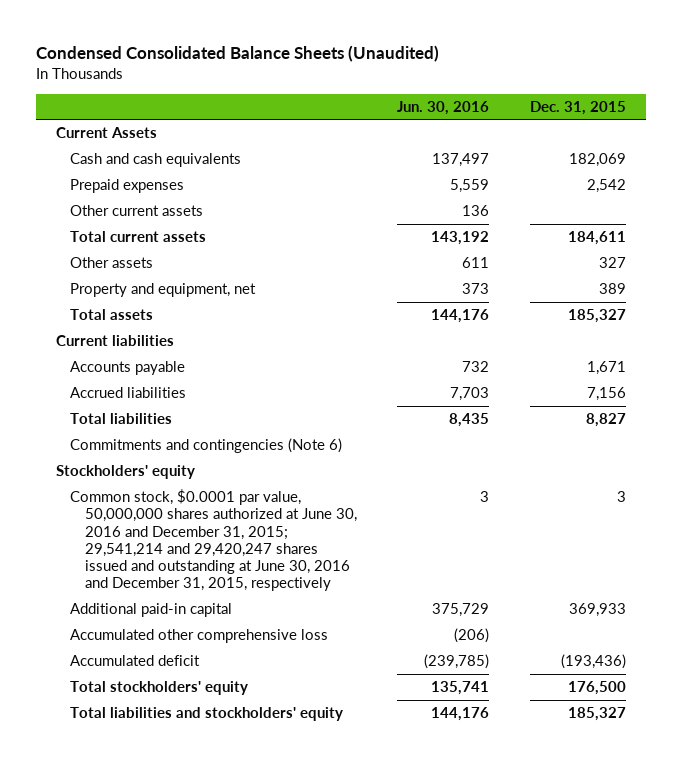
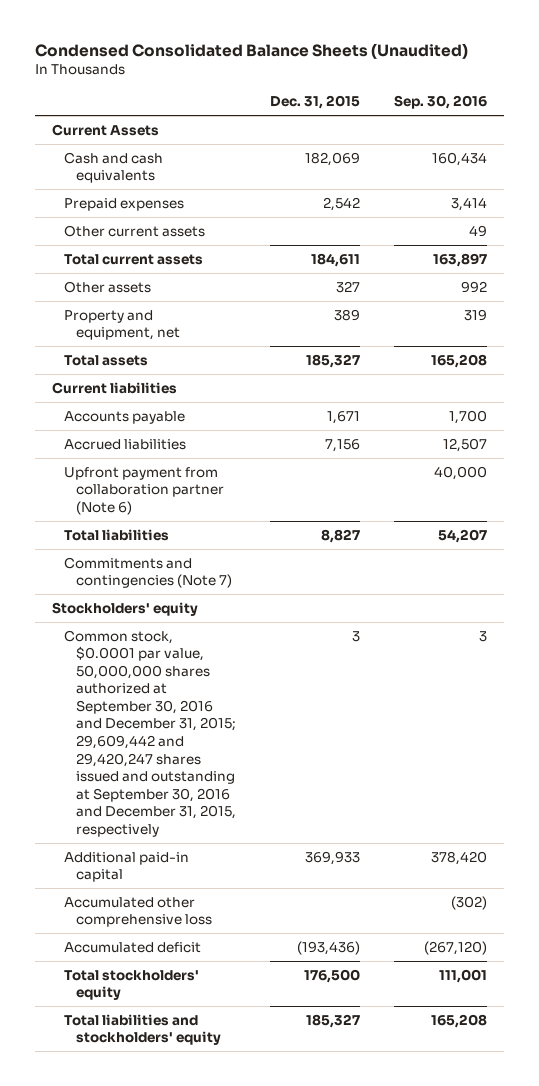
[397,100,490,115] Jun. 30, 2016 -> none
none -> [394,95,488,110] Sep. 30, 2016
none -> [63,466,225,515] Upfront payment from collaboration partner (Note 6)
[70,438,343,454] Commitments and contingencies (Note 6) -> [63,556,233,589] Commitments and contingencies (Note 7)
[70,489,357,592] Common stock, $0.0001 par value, 50,000,000 shares authorized at June 30, 2016 and December 31, 2015; 29,541,214 and 29,420,247 shares issued and outstanding at June 30, 2016 and December 31, 2015, respectively -> [63,629,237,837] Common stock, $0.0001 par value, 50,000,000 shares authorized at September 30, 2016 and December 31, 2015; 29,609,442 and 29,420,247 shares issued and outstanding at September 30, 2016 and December 31, 2015, respectively

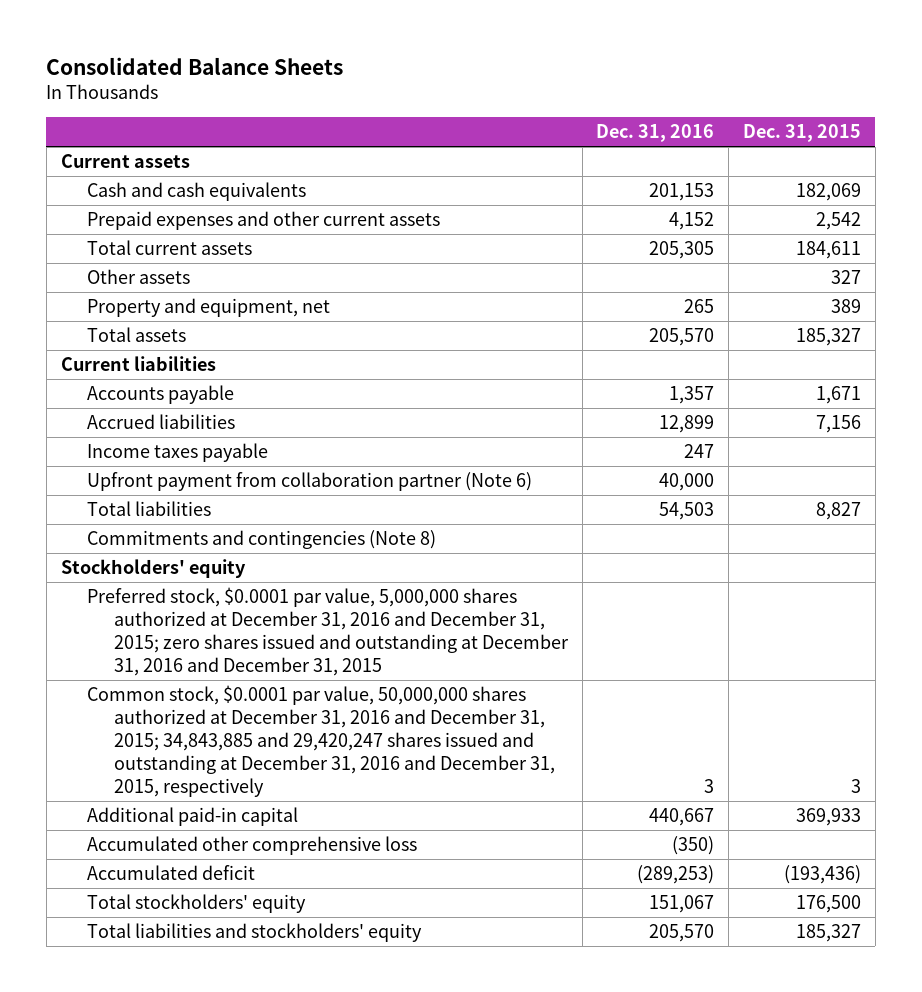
[34,42,468,59] Condensed Consolidated Balance Sheets (Unaudited) -> [46,56,344,75] Consolidated Balance Sheets
[394,95,488,110] Sep. 30, 2016 -> none
none -> [596,124,715,143] Dec. 31, 2016
[51,123,159,136] Current Assets -> [60,154,190,169] Current assets
[63,224,205,237] Other current assets -> none
[63,197,184,211] Prepaid expenses -> [87,211,441,231] Prepaid expenses and other current assets
none -> [87,443,269,463] Income taxes payable
[63,556,233,589] Commitments and contingencies (Note 7) -> [87,530,437,550] Commitments and contingencies (Note 8)
none -> [87,587,569,676] Preferred stock, $0.0001 par value, 5,000,000 shares authorized at December 31, 2016 and December 31, 2015; zero shares issued and outstanding at December 31, 2016 and December 31, 2015
[63,629,237,837] Common stock, $0.0001 par value, 50,000,000 shares authorized at September 30, 2016 and December 31, 2015; 29,609,442 and 29,420,247 shares issued and outstanding at September 30, 2016 and December 31, 2015, respectively -> [87,685,555,797] Common stock, $0.0001 par value, 50,000,000 shares authorized at December 31, 2016 and December 31, 2015; 34,843,885 and 29,420,247 shares issued and outstanding at December 31, 2016 and December 31, 2015, respectively

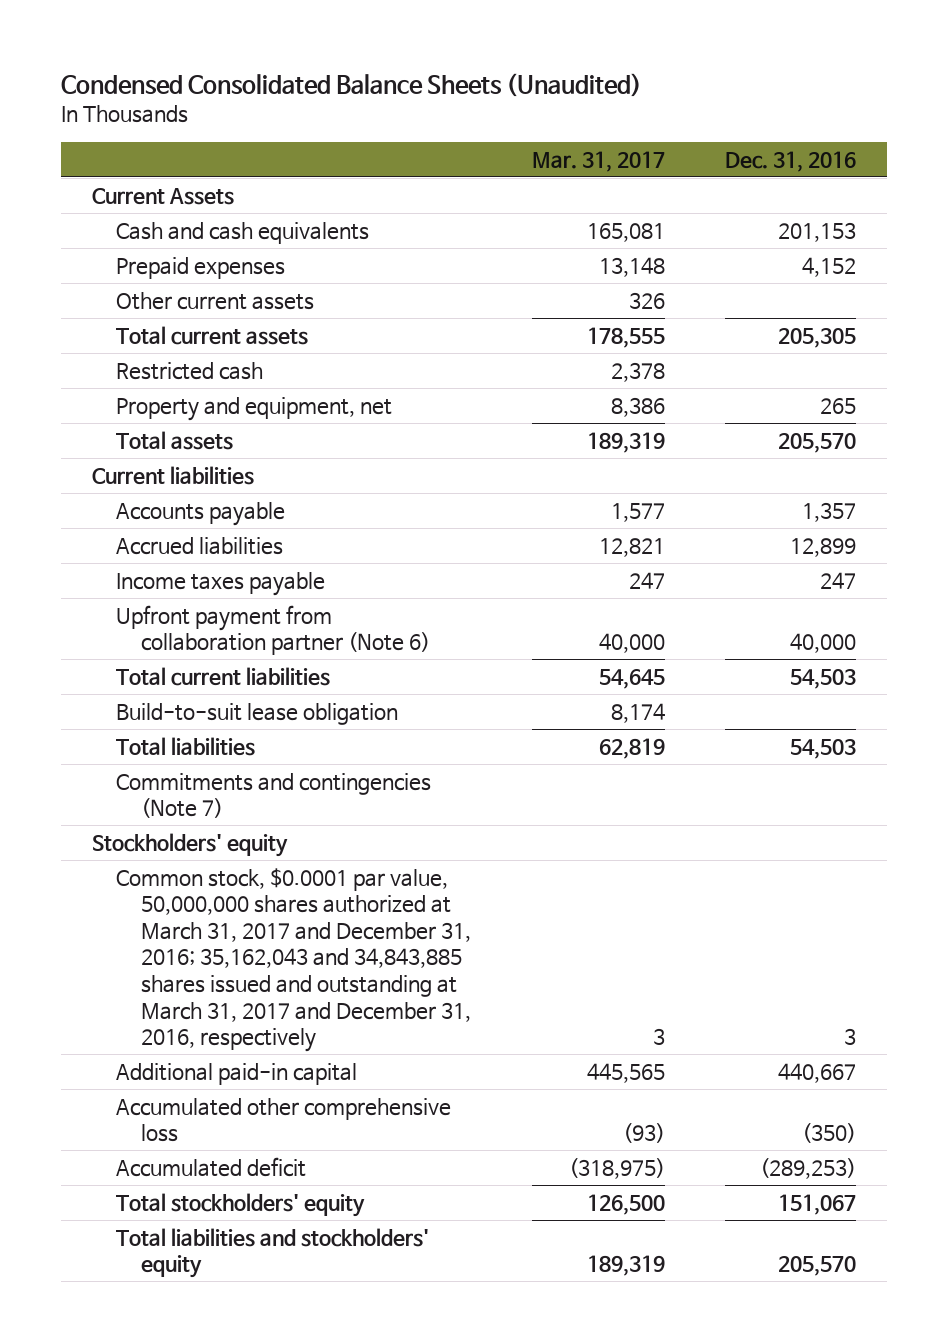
[46,56,344,75] Consolidated Balance Sheets -> [61,73,643,98] Condensed Consolidated Balance Sheets (Unaudited)
[742,124,861,143] Dec. 31, 2015 -> none
none -> [531,150,665,172] Mar. 31, 2017
[60,154,190,169] Current assets -> [91,187,234,205] Current Assets
[87,211,441,231] Prepaid expenses and other current assets -> [116,256,286,279] Prepaid expenses
none -> [116,291,315,310] Other current assets
[87,269,191,285] Other assets -> none
none -> [116,361,264,380] Restricted cash
none -> [116,666,331,686] Total current liabilities
none -> [116,702,399,725] Build-to-suit lease obligation
[87,530,437,550] Commitments and contingencies (Note 8) -> [116,772,432,819] Commitments and contingencies (Note 7)
[87,587,569,676] Preferred stock, $0.0001 par value, 5,000,000 shares authorized at December 31, 2016 and December 31, 2015; zero shares issued and outstanding at December 31, 2016 and December 31, 2015 -> none
[87,685,555,797] Common stock, $0.0001 par value, 50,000,000 shares authorized at December 31, 2016 and December 31, 2015; 34,843,885 and 29,420,247 shares issued and outstanding at December 31, 2016 and December 31, 2015, respectively -> [116,867,472,1053] Common stock, $0.0001 par value, 50,000,000 shares authorized at March 31, 2017 and December 31, 2016; 35,162,043 and 34,843,885 shares issued and outstanding at March 31, 2017 and December 31, 2016, respectively

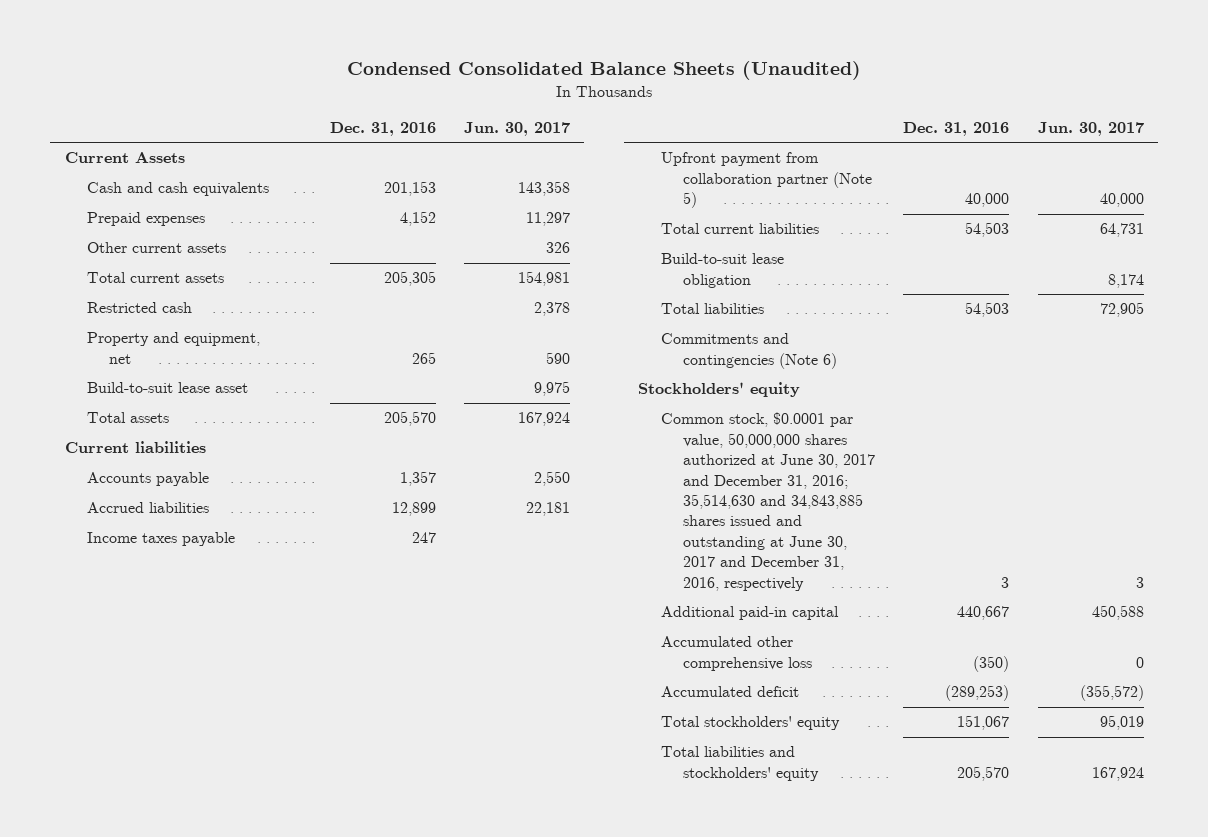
[531,150,665,172] Mar. 31, 2017 -> none
none -> [464,121,571,136] Jun. 30, 2017
none -> [86,382,248,394] Build-to-suit lease asset
[116,604,431,656] Upfront payment from collaboration partner (Note 6) -> [660,152,872,209] Upfront payment from collaboration partner (Note 5)
[116,772,432,819] Commitments and contingencies (Note 7) -> [660,333,837,369] Commitments and contingencies (Note 6)
[116,867,472,1053] Common stock, $0.0001 par value, 50,000,000 shares authorized at March 31, 2017 and December 31, 2016; 35,162,043 and 34,843,885 shares issued and outstanding at March 31, 2017 and December 31, 2016, respectively -> [660,412,875,591] Common stock, $0.0001 par value, 50,000,000 shares authorized at June 30, 2017 and December 31, 2016; 35,514,630 and 34,843,885 shares issued and outstanding at June 30, 2017 and December 31, 2016, respectively

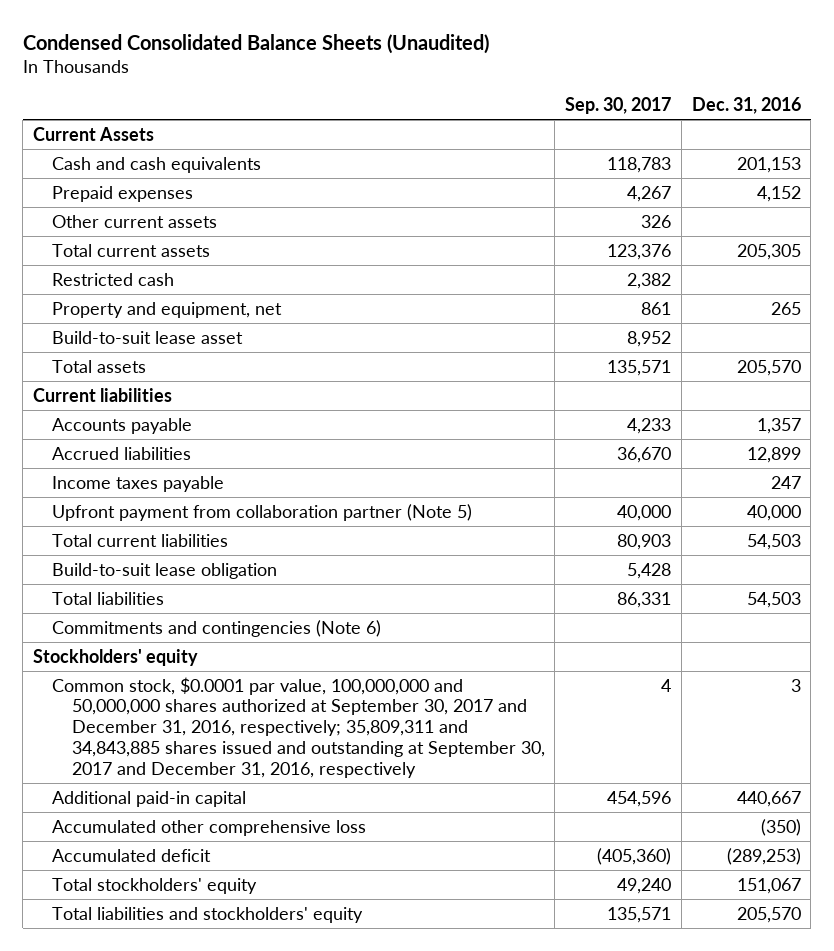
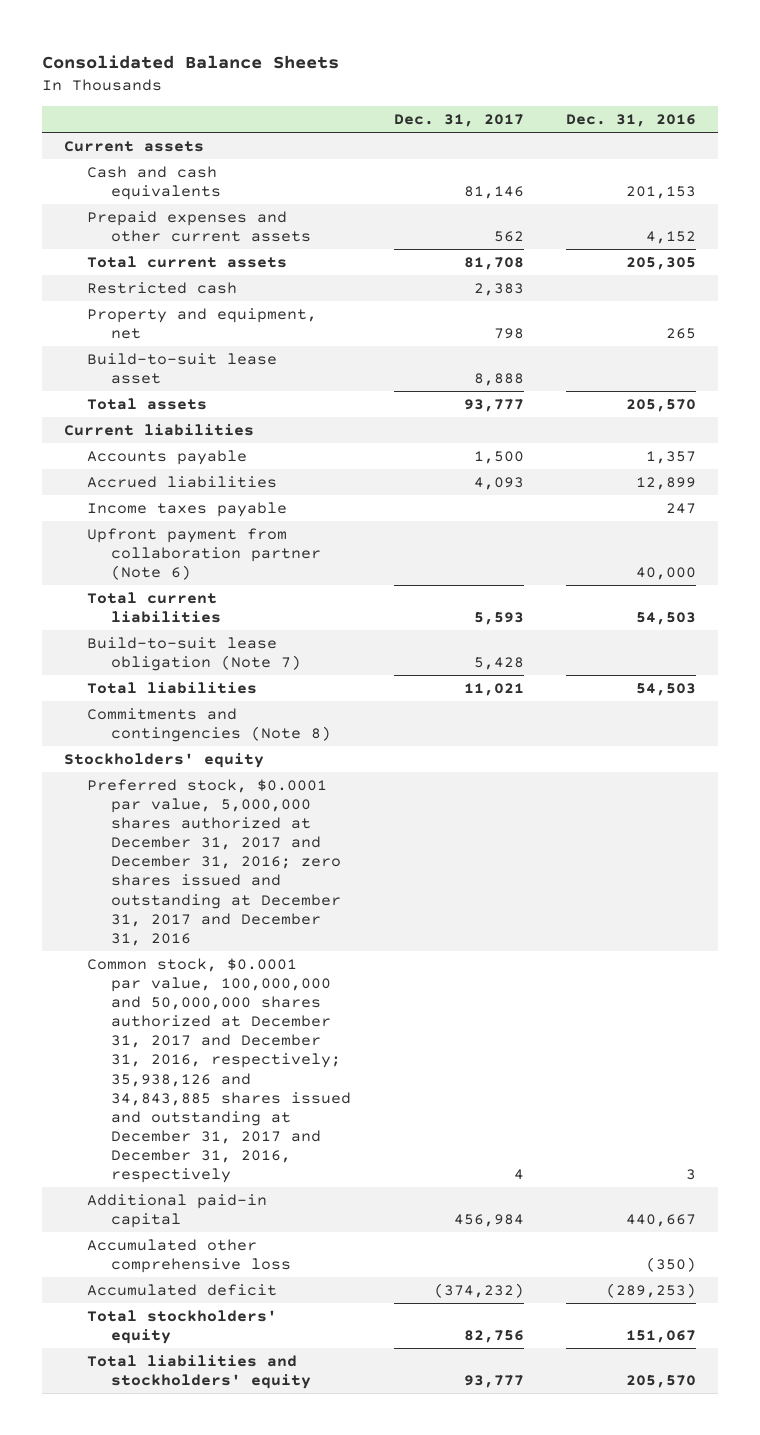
[22,33,489,54] Condensed Consolidated Balance Sheets (Unaudited) -> [42,54,340,69] Consolidated Balance Sheets
[565,97,672,115] Sep. 30, 2017 -> none
none -> [393,114,524,128] Dec. 31, 2017
[33,126,155,141] Current Assets -> [63,140,204,152] Current assets
[52,214,218,228] Other current assets -> none
[52,185,194,202] Prepaid expenses -> [87,210,312,242] Prepaid expenses and other current assets
[52,503,473,521] Upfront payment from collaboration partner (Note 5) -> [87,527,322,581] Upfront payment from collaboration partner (Note 6)
[52,562,278,579] Build-to-suit lease obligation -> [87,636,302,671] Build-to-suit lease obligation (Note 7)
[52,619,382,637] Commitments and contingencies (Note 6) -> [87,707,332,742] Commitments and contingencies (Note 8)
none -> [87,778,342,946] Preferred stock, $0.0001 par value, 5,000,000 shares authorized at December 31, 2017 and December 31, 2016; zero shares issued and outstanding at December 31, 2017 and December 31, 2016
[52,676,545,779] Common stock, $0.0001 par value, 100,000,000 and 50,000,000 shares authorized at September 30, 2017 and December 31, 2016, respectively; 35,809,311 and 34,843,885 shares issued and outstanding at September 30, 2017 and December 31, 2016, respectively -> [87,957,352,1184] Common stock, $0.0001 par value, 100,000,000 and 50,000,000 shares authorized at December 31, 2017 and December 31, 2016, respectively; 35,938,126 and 34,843,885 shares issued and outstanding at December 31, 2017 and December 31, 2016, respectively

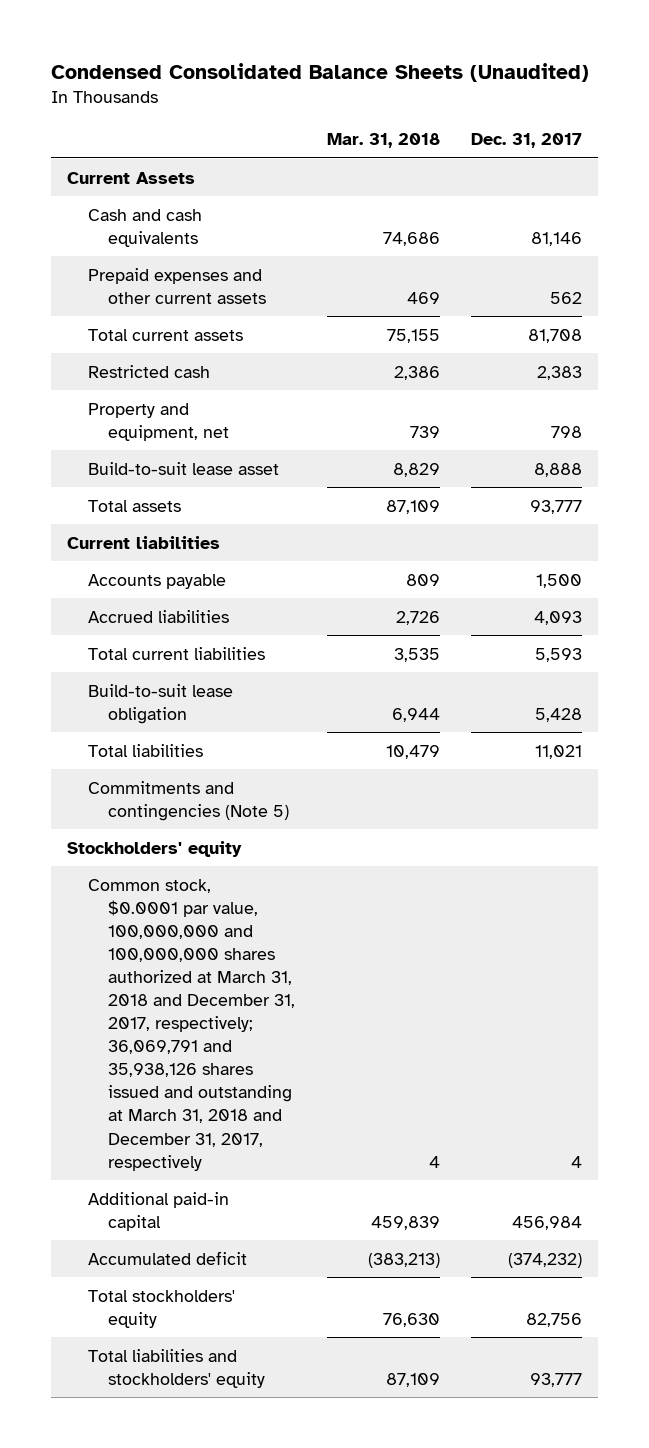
[42,54,340,69] Consolidated Balance Sheets -> [51,62,590,82] Condensed Consolidated Balance Sheets (Unaudited)
[566,114,697,128] Dec. 31, 2016 -> none
none -> [326,133,440,149] Mar. 31, 2018
[63,140,204,152] Current assets -> [66,171,195,184] Current Assets
[87,501,288,517] Income taxes payable -> none
[87,527,322,581] Upfront payment from collaboration partner (Note 6) -> none
[87,636,302,671] Build-to-suit lease obligation (Note 7) -> [87,683,233,724] Build-to-suit lease obligation
[87,707,332,742] Commitments and contingencies (Note 8) -> [87,780,290,821] Commitments and contingencies (Note 5)
[87,778,342,946] Preferred stock, $0.0001 par value, 5,000,000 shares authorized at December 31, 2017 and December 31, 2016; zero shares issued and outstanding at December 31, 2017 and December 31, 2016 -> none
[87,957,352,1184] Common stock, $0.0001 par value, 100,000,000 and 50,000,000 shares authorized at December 31, 2017 and December 31, 2016, respectively; 35,938,126 and 34,843,885 shares issued and outstanding at December 31, 2017 and December 31, 2016, respectively -> [87,878,296,1171] Common stock, $0.0001 par value, 100,000,000 and 100,000,000 shares authorized at March 31, 2018 and December 31, 2017, respectively; 36,069,791 and 35,938,126 shares issued and outstanding at March 31, 2018 and December 31, 2017, respectively
[87,1238,292,1273] Accumulated other comprehensive loss -> none

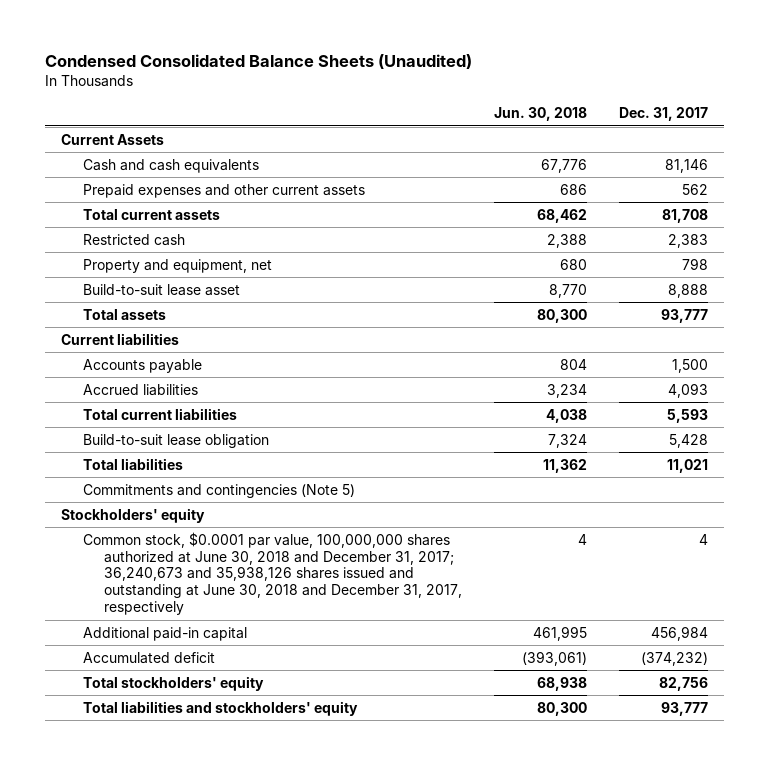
[326,133,440,149] Mar. 31, 2018 -> none
none -> [494,107,588,122] Jun. 30, 2018
[87,878,296,1171] Common stock, $0.0001 par value, 100,000,000 and 100,000,000 shares authorized at March 31, 2018 and December 31, 2017, respectively; 36,069,791 and 35,938,126 shares issued and outstanding at March 31, 2018 and December 31, 2017, respectively -> [82,531,462,616] Common stock, $0.0001 par value, 100,000,000 shares authorized at June 30, 2018 and December 31, 2017; 36,240,673 and 35,938,126 shares issued and outstanding at June 30, 2018 and December 31, 2017, respectively

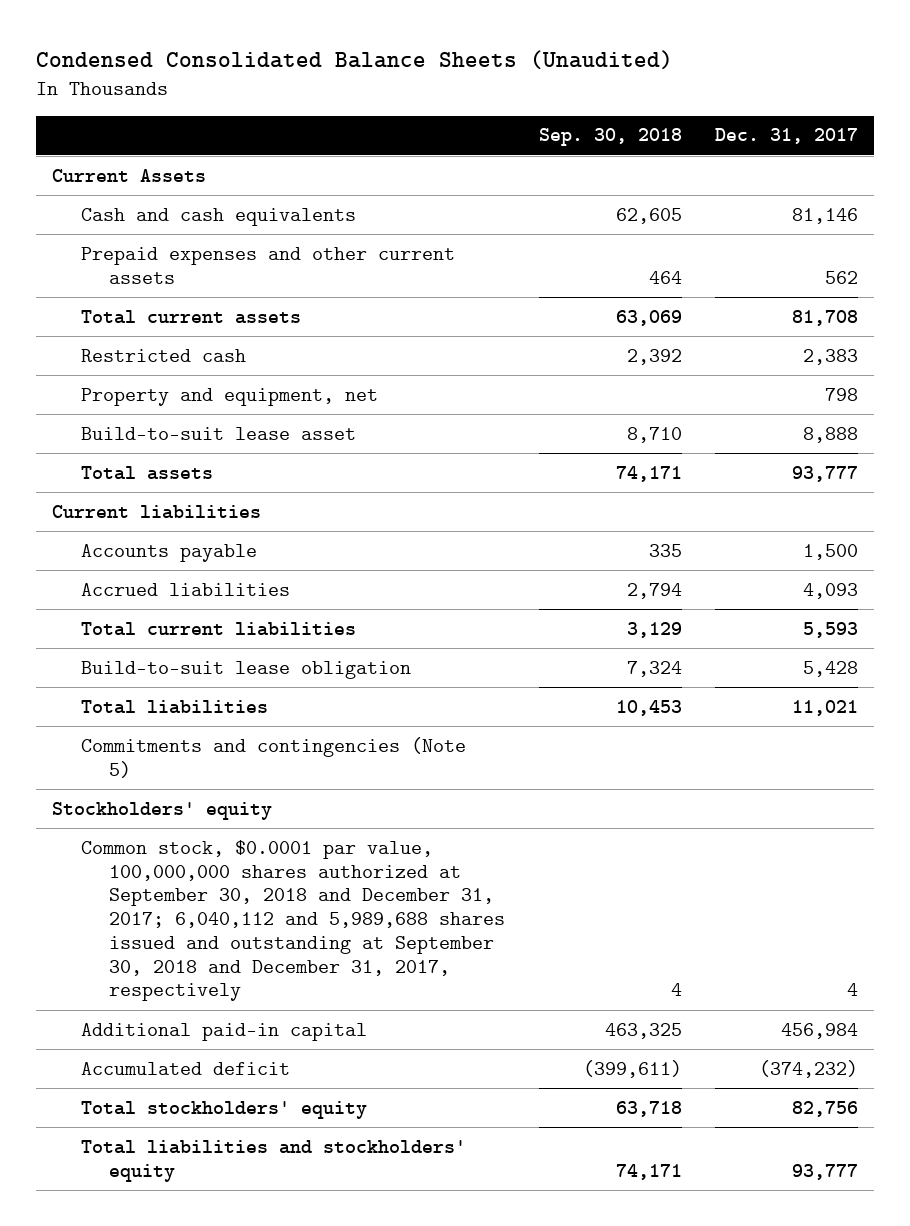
[494,107,588,122] Jun. 30, 2018 -> none
none -> [538,128,682,147] Sep. 30, 2018
[82,531,462,616] Common stock, $0.0001 par value, 100,000,000 shares authorized at June 30, 2018 and December 31, 2017; 36,240,673 and 35,938,126 shares issued and outstanding at June 30, 2018 and December 31, 2017, respectively -> [80,839,506,1002] Common stock, $0.0001 par value, 100,000,000 shares authorized at September 30, 2018 and December 31, 2017; 6,040,112 and 5,989,688 shares issued and outstanding at September 30, 2018 and December 31, 2017, respectively

